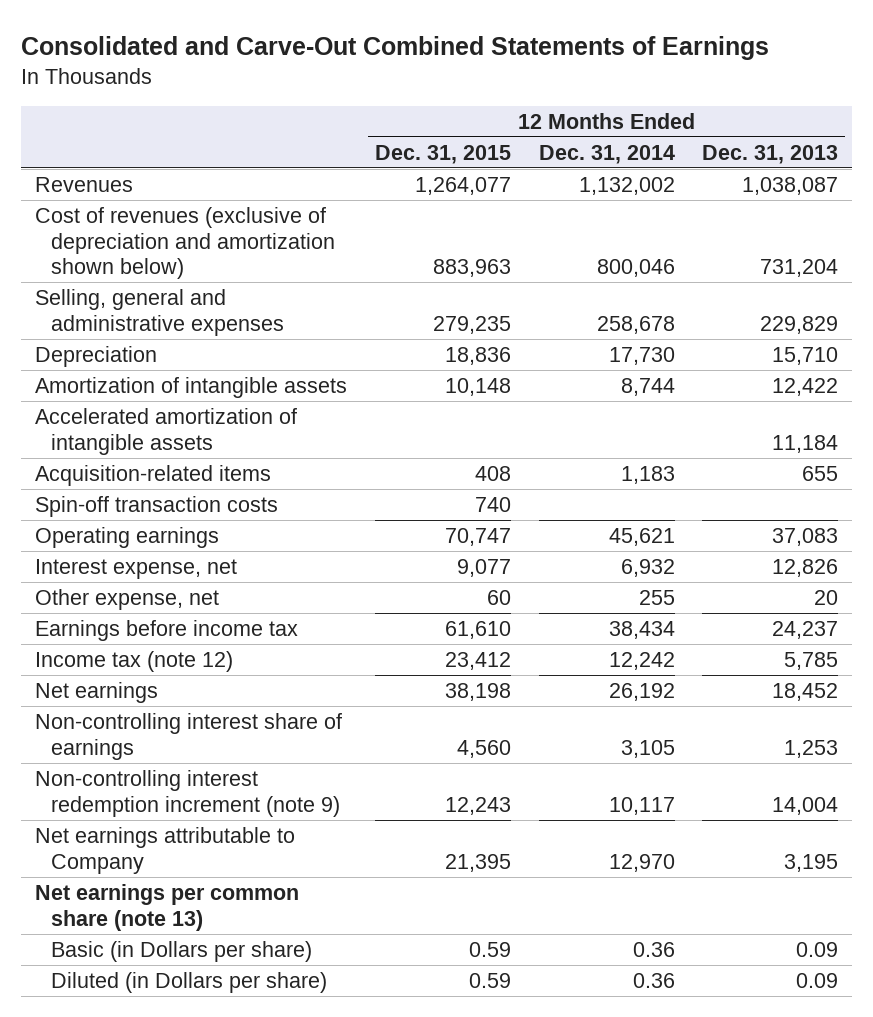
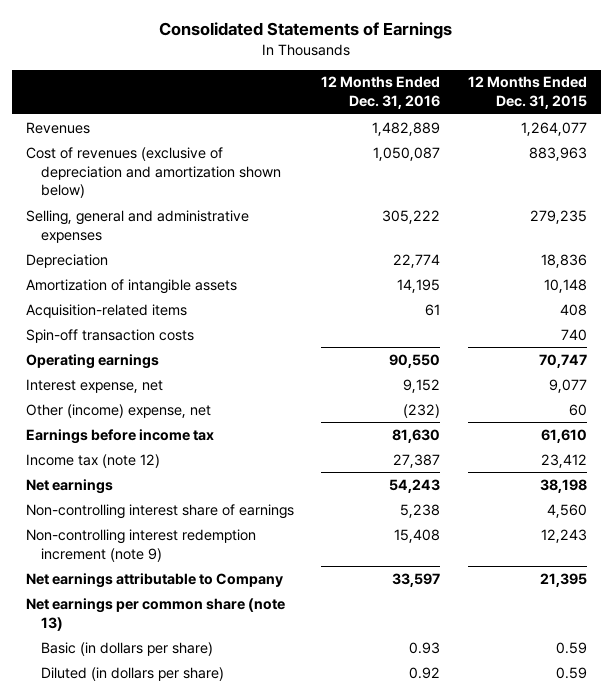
[21,35,770,60] Consolidated and Carve-Out Combined Statements of Earnings -> [159,22,453,40] Consolidated Statements of Earnings
[538,144,675,164] Dec. 31, 2014 -> none
[702,144,839,164] Dec. 31, 2013 -> none
none -> [321,76,441,110] 12 Months Ended Dec. 31, 2016
[35,407,298,455] Accelerated amortization of intangible assets -> none
[35,588,220,610] Other expense, net -> [26,403,212,418] Other (income) expense, net
[50,940,312,962] Basic (in Dollars per share) -> [40,641,213,656] Basic (in dollars per share)
[50,971,327,993] Diluted (in Dollars per share) -> [40,666,224,681] Diluted (in dollars per share)

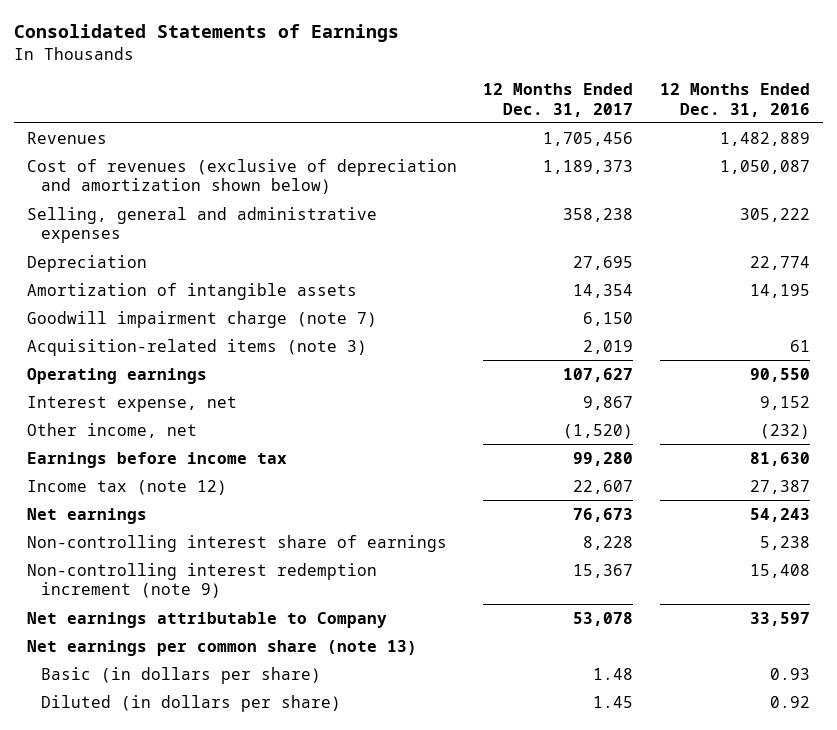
[467,76,587,110] 12 Months Ended Dec. 31, 2015 -> none
none -> [483,83,634,117] 12 Months Ended Dec. 31, 2017
[26,328,195,343] Spin-off transaction costs -> none
none -> [26,310,377,328] Goodwill impairment charge (note 7)
[26,303,188,318] Acquisition-related items -> [26,338,367,356] Acquisition-related items (note 3)
[26,403,212,418] Other (income) expense, net -> [26,422,197,438] Other income, net

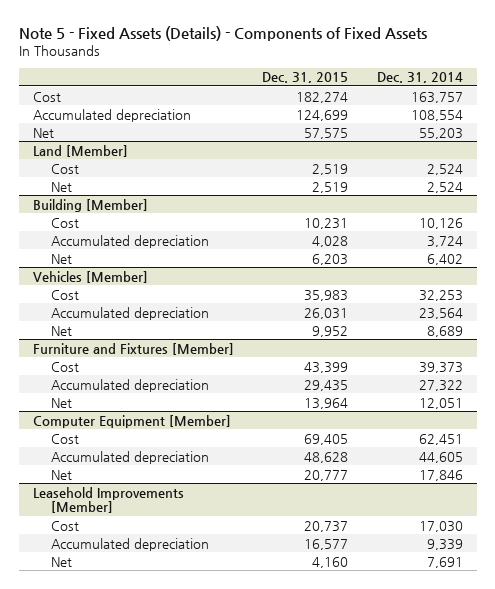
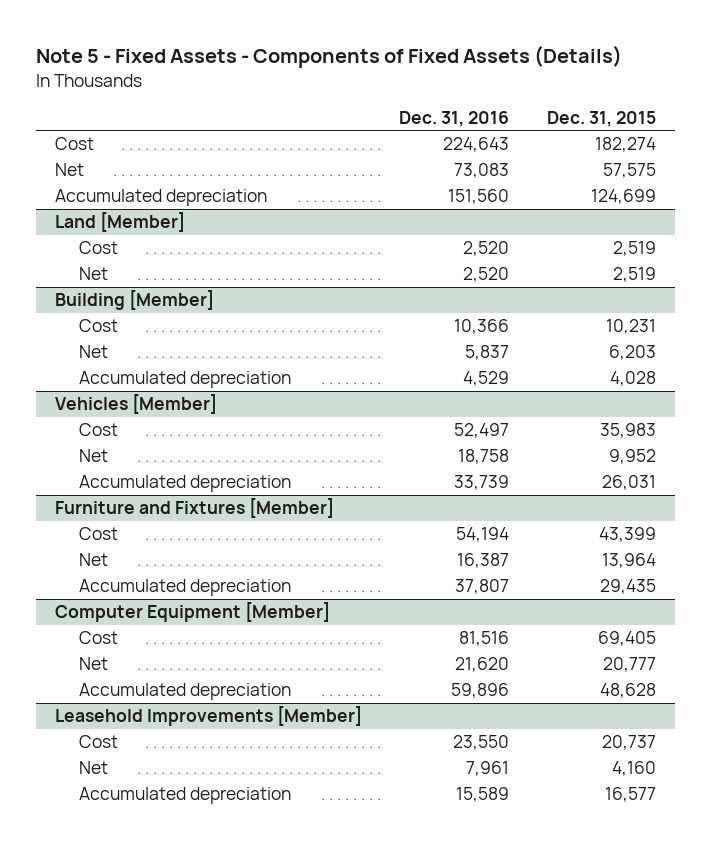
[18,26,427,42] Note 5 - Fixed Assets (Details) - Components of Fixed Assets -> [36,45,623,69] Note 5 - Fixed Assets - Components of Fixed Assets (Details)
[376,72,463,84] Dec. 31, 2014 -> none
none -> [399,110,510,127] Dec. 31, 2016
[32,108,191,122] Accumulated depreciation -> [54,189,267,207] Accumulated depreciation
[51,234,210,248] Accumulated depreciation -> [78,371,291,389] Accumulated depreciation
[51,306,210,320] Accumulated depreciation -> [78,475,291,493] Accumulated depreciation
[51,378,210,392] Accumulated depreciation -> [78,579,291,597] Accumulated depreciation
[51,450,210,464] Accumulated depreciation -> [78,683,291,701] Accumulated depreciation
[51,537,210,551] Accumulated depreciation -> [78,787,291,805] Accumulated depreciation

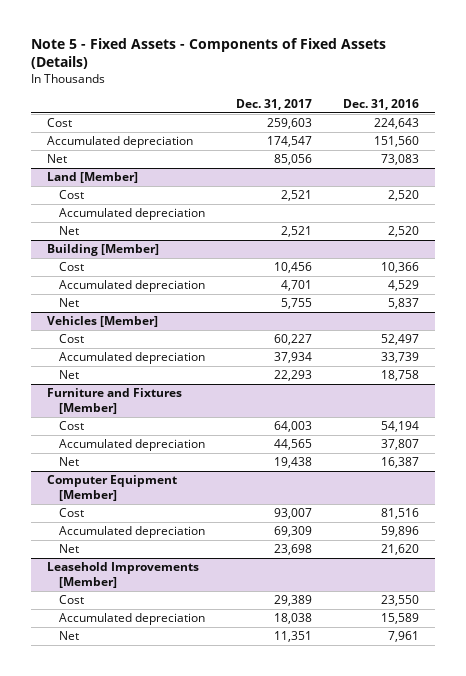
[546,110,656,127] Dec. 31, 2015 -> none
none -> [236,98,313,110] Dec. 31, 2017
[54,163,84,177] Net -> [46,154,67,164] Net
none -> [59,208,206,221] Accumulated depreciation
[78,345,108,359] Net -> [59,298,80,308] Net
[78,449,108,463] Net -> [59,370,80,380] Net
[78,553,108,567] Net -> [59,457,80,467] Net
[78,657,108,671] Net -> [59,544,80,554] Net
[78,761,108,775] Net -> [59,631,80,641] Net

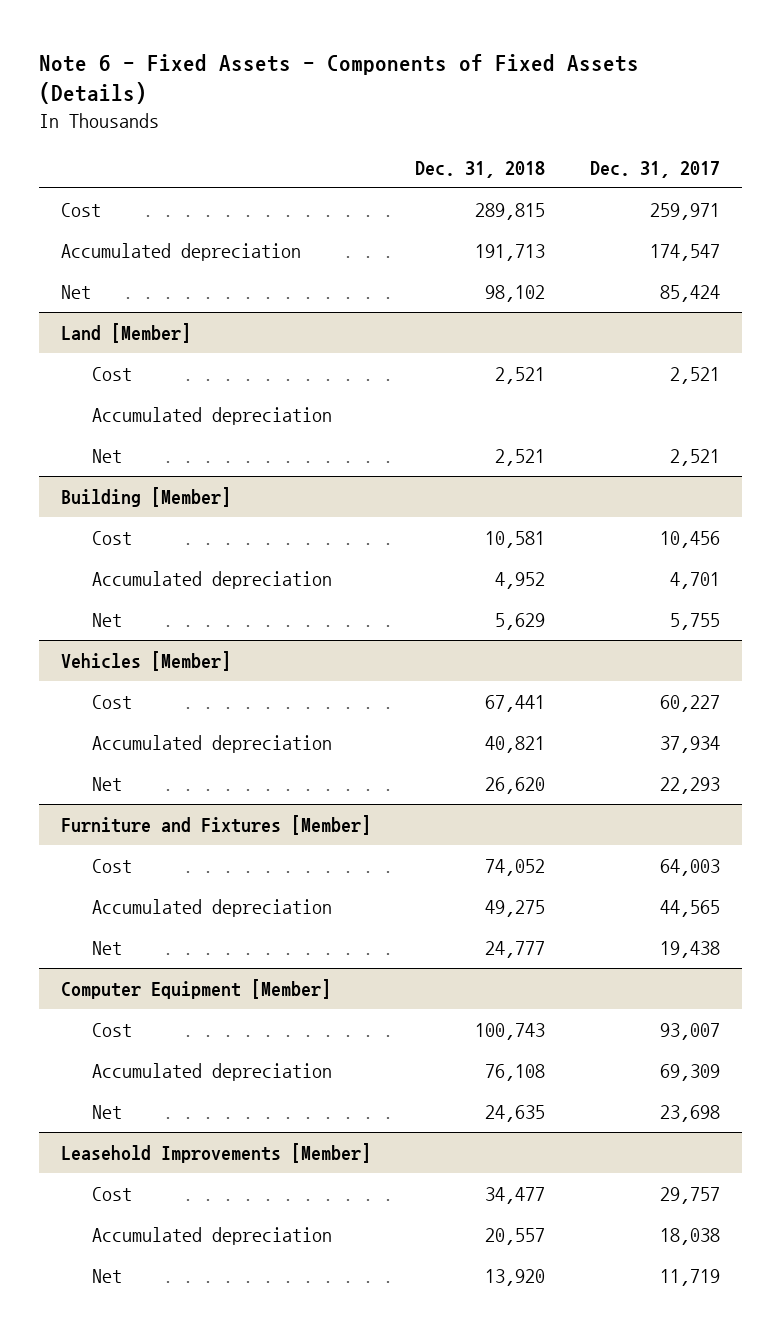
[31,38,387,70] Note 5 - Fixed Assets - Components of Fixed Assets (Details) -> [38,53,639,105] Note 6 - Fixed Assets - Components of Fixed Assets (Details)
[343,98,420,110] Dec. 31, 2016 -> none
none -> [415,160,546,178] Dec. 31, 2018
[267,118,313,130] 259,603 -> [649,202,720,220] 259,971
[274,154,313,166] 85,056 -> [659,284,720,302] 85,424
[274,595,313,607] 29,389 -> [659,1186,720,1204] 29,757
[274,631,313,643] 11,351 -> [659,1268,720,1286] 11,719

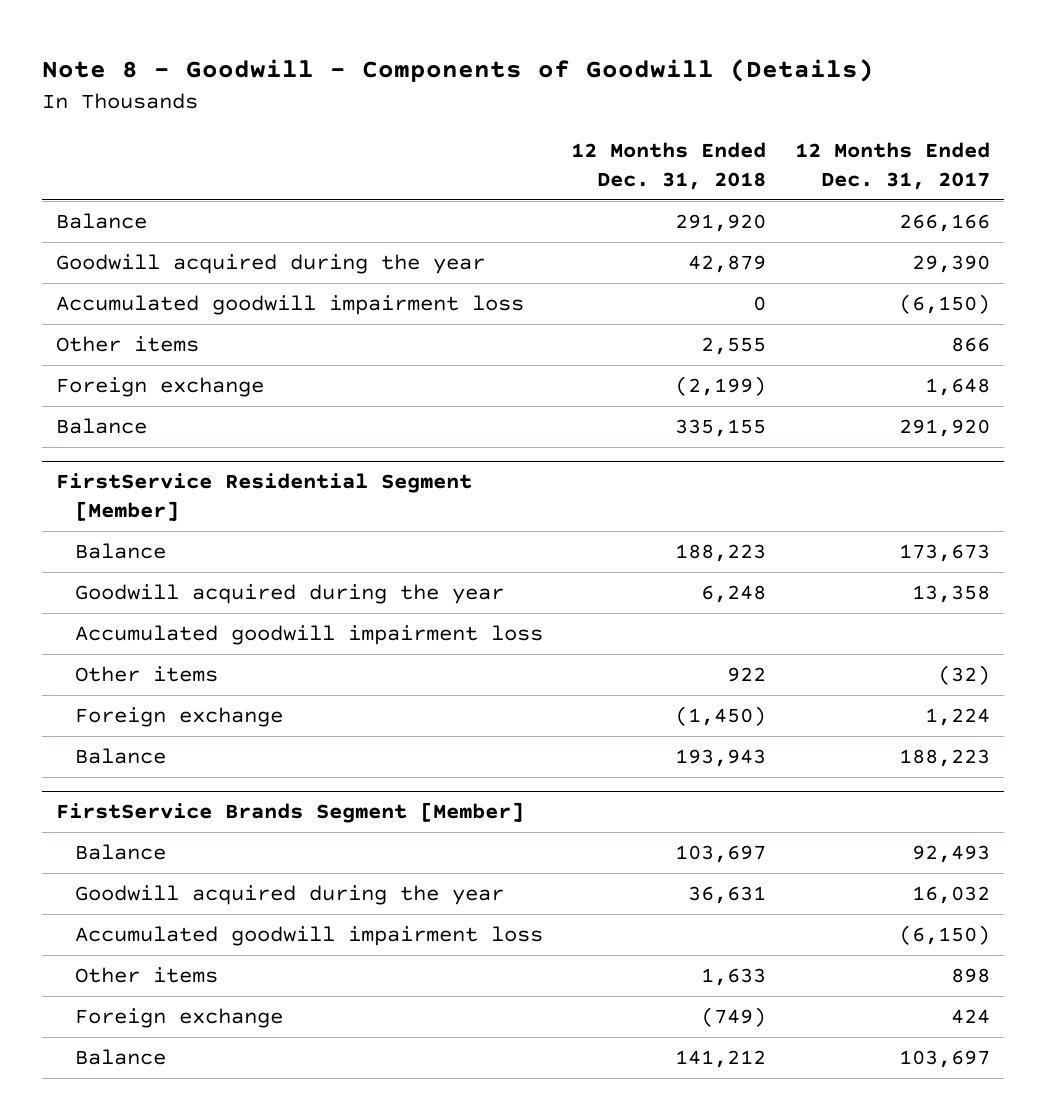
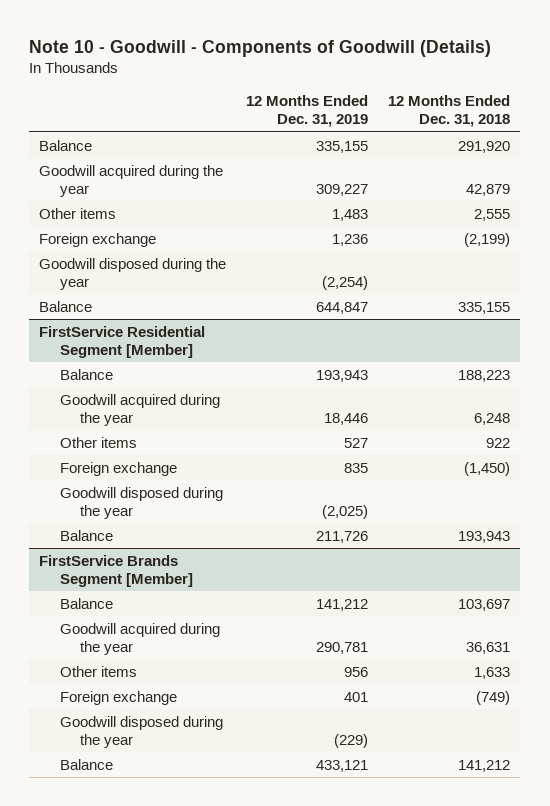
[42,59,875,83] Note 8 - Goodwill - Components of Goodwill (Details) -> [29,40,492,58] Note 10 - Goodwill - Components of Goodwill (Details)
[794,142,990,190] 12 Months Ended Dec. 31, 2017 -> none
none -> [246,95,369,128] 12 Months Ended Dec. 31, 2019
[56,295,525,316] Accumulated goodwill impairment loss -> none
none -> [39,257,227,290] Goodwill disposed during the year
[75,625,544,646] Accumulated goodwill impairment loss -> none
none -> [59,486,223,519] Goodwill disposed during the year
[75,926,544,947] Accumulated goodwill impairment loss -> none
none -> [59,715,223,748] Goodwill disposed during the year

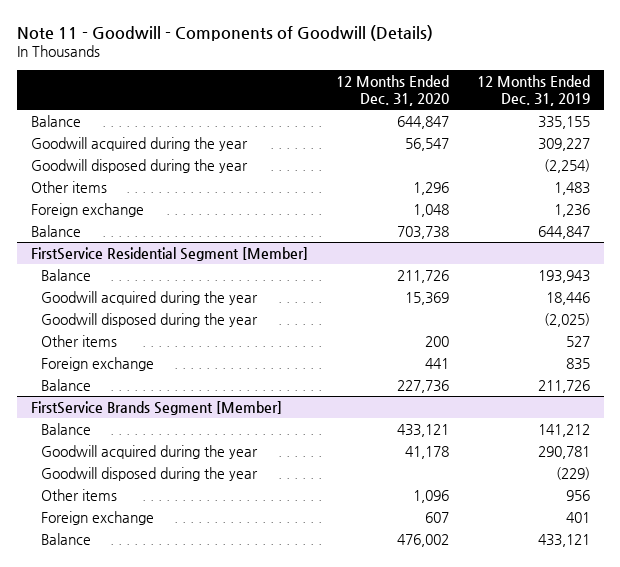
[29,40,492,58] Note 10 - Goodwill - Components of Goodwill (Details) -> [16,24,433,41] Note 11 - Goodwill - Components of Goodwill (Details)
[388,95,511,128] 12 Months Ended Dec. 31, 2018 -> none
none -> [335,74,449,106] 12 Months Ended Dec. 31, 2020
[39,257,227,290] Goodwill disposed during the year -> [30,158,248,173] Goodwill disposed during the year
[59,486,223,519] Goodwill disposed during the year -> [41,312,259,327] Goodwill disposed during the year
[59,715,223,748] Goodwill disposed during the year -> [41,466,259,481] Goodwill disposed during the year

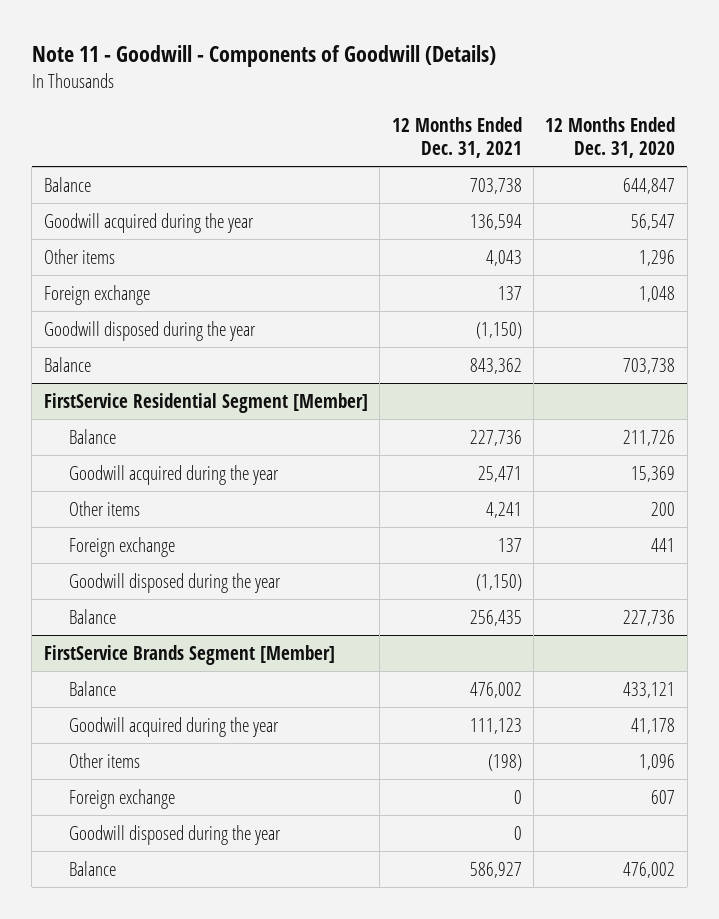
[476,74,590,106] 12 Months Ended Dec. 31, 2019 -> none
none -> [391,116,522,158] 12 Months Ended Dec. 31, 2021
[30,158,248,173] Goodwill disposed during the year -> [43,320,256,341] Goodwill disposed during the year
[41,312,259,327] Goodwill disposed during the year -> [68,572,281,593] Goodwill disposed during the year
[41,466,259,481] Goodwill disposed during the year -> [68,824,281,845] Goodwill disposed during the year

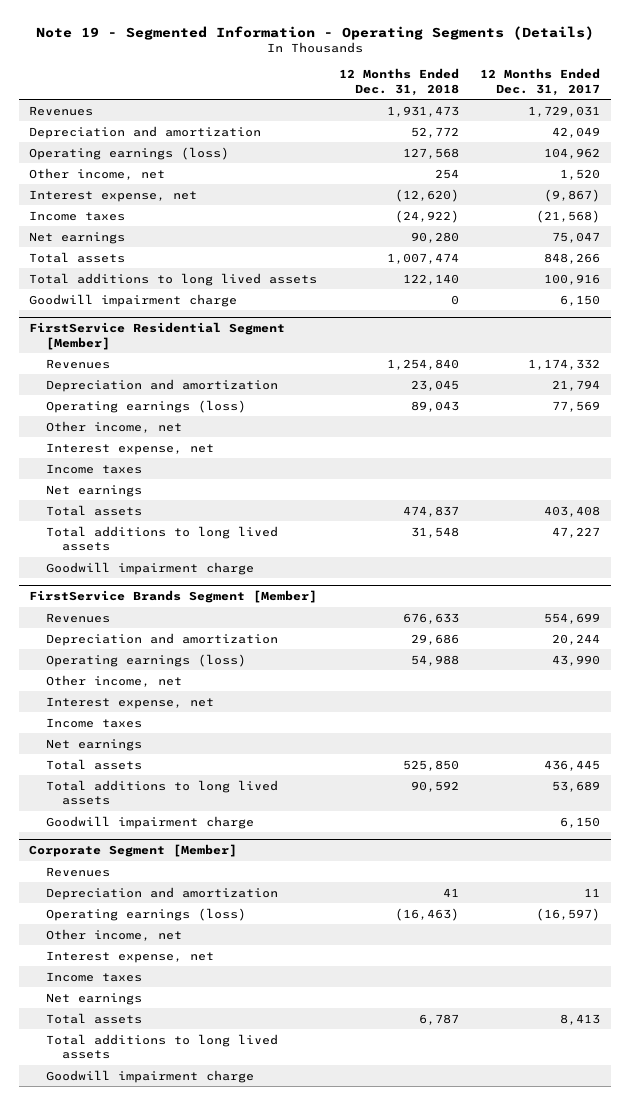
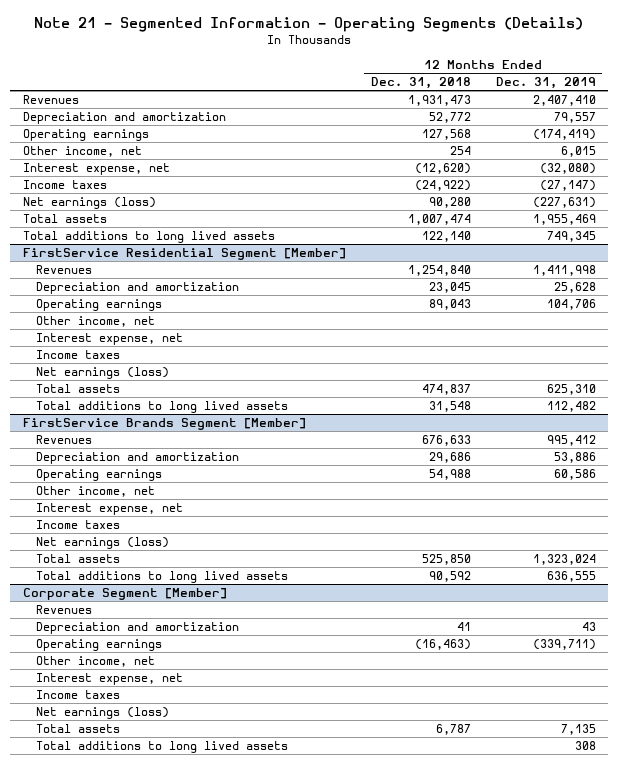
[35,25,594,40] Note 19 - Segmented Information - Operating Segments (Details) -> [34,17,584,33] Note 21 - Segmented Information - Operating Segments (Details)
[480,67,601,96] 12 Months Ended Dec. 31, 2017 -> none
none -> [495,77,596,90] Dec. 31, 2019
[29,146,230,160] Operating earnings (loss) -> [22,129,149,142] Operating earnings
[29,231,126,244] Net earnings -> [22,197,156,210] Net earnings (loss)
[29,293,238,307] Goodwill impairment charge -> none
[45,399,246,413] Operating earnings (loss) -> [35,299,162,312] Operating earnings
[45,484,142,497] Net earnings -> [35,367,169,380] Net earnings (loss)
[45,561,254,575] Goodwill impairment charge -> none
[45,653,246,667] Operating earnings (loss) -> [35,469,162,482] Operating earnings
[45,738,142,751] Net earnings -> [35,537,169,550] Net earnings (loss)
[45,815,254,829] Goodwill impairment charge -> none
[45,907,246,921] Operating earnings (loss) -> [35,639,162,652] Operating earnings
[45,992,142,1005] Net earnings -> [35,707,169,720] Net earnings (loss)
[45,1069,254,1083] Goodwill impairment charge -> none

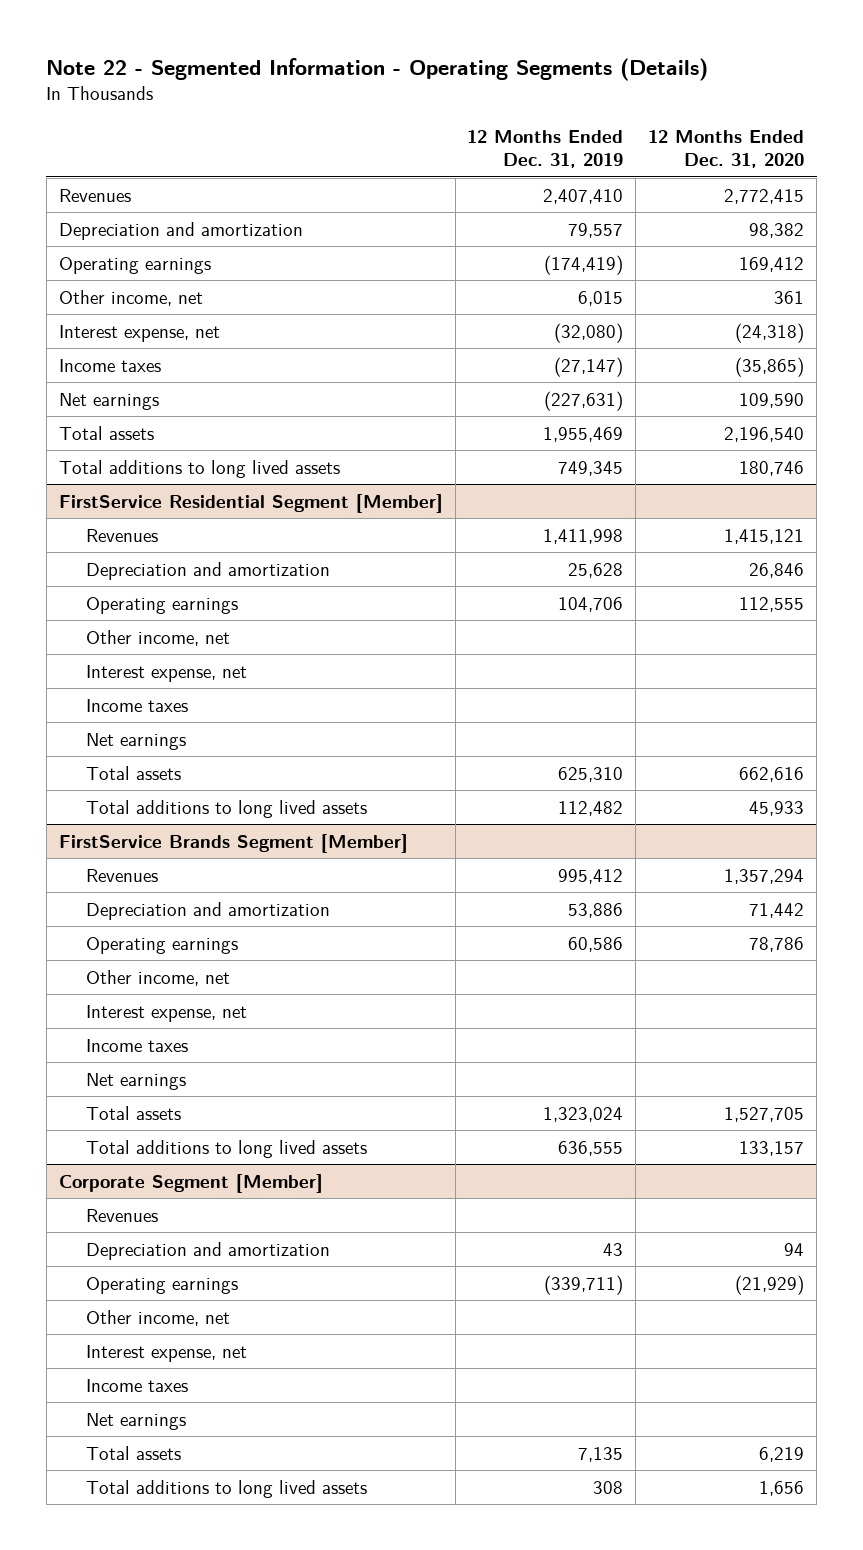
[34,17,584,33] Note 21 - Segmented Information - Operating Segments (Details) -> [46,58,709,82] Note 22 - Segmented Information - Operating Segments (Details)
[370,77,471,90] Dec. 31, 2018 -> none
none -> [648,129,805,168] 12 Months Ended Dec. 31, 2020
[22,197,156,210] Net earnings (loss) -> [58,392,159,410] Net earnings
[35,367,169,380] Net earnings (loss) -> [85,732,186,750] Net earnings
[35,537,169,550] Net earnings (loss) -> [85,1072,186,1090] Net earnings
[35,707,169,720] Net earnings (loss) -> [85,1412,186,1430] Net earnings

